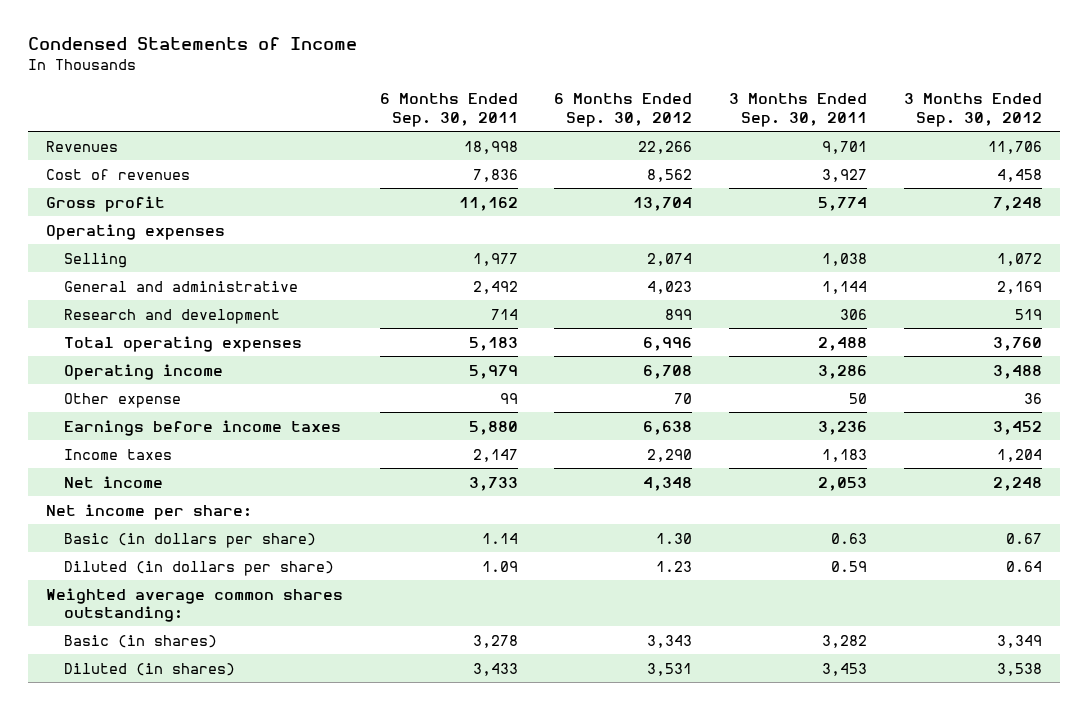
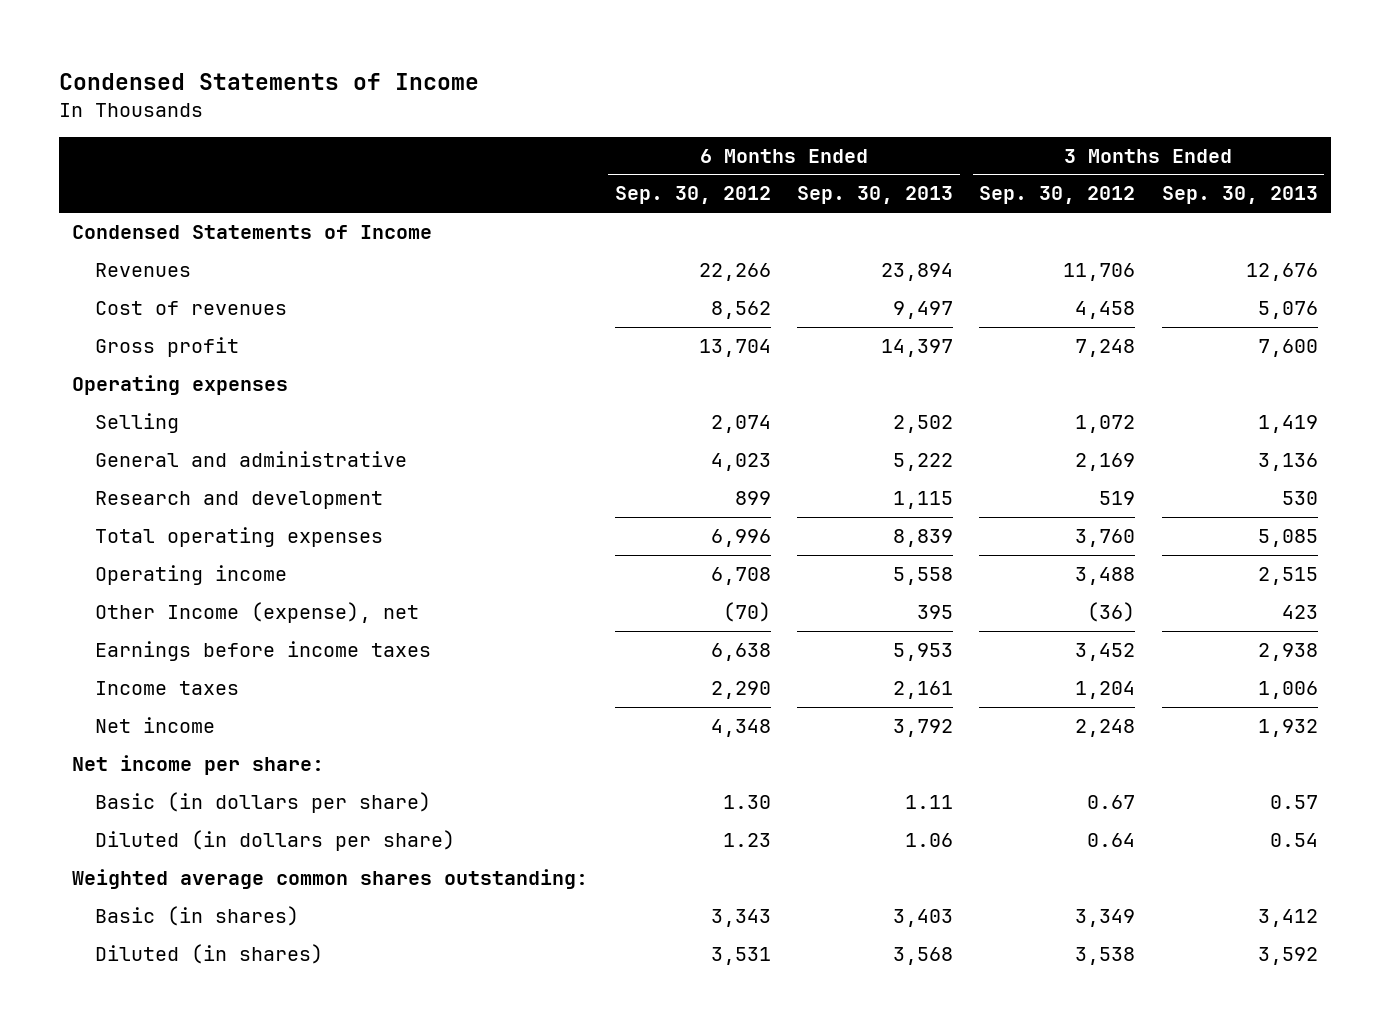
[379,93,518,127] 6 Months Ended Sep. 30, 2011 -> none
[729,93,868,127] 3 Months Ended Sep. 30, 2011 -> none
none -> [796,186,953,205] Sep. 30, 2013
none -> [1161,186,1318,205] Sep. 30, 2013
none -> [72,225,433,240] Condensed Statements of Income
[64,392,182,408] Other expense -> [95,602,420,624] Other Income (expense), net
[674,392,693,404] 70 -> [722,602,771,623] (70)
[1023,392,1042,404] 36 -> [1087,602,1136,623] (36)

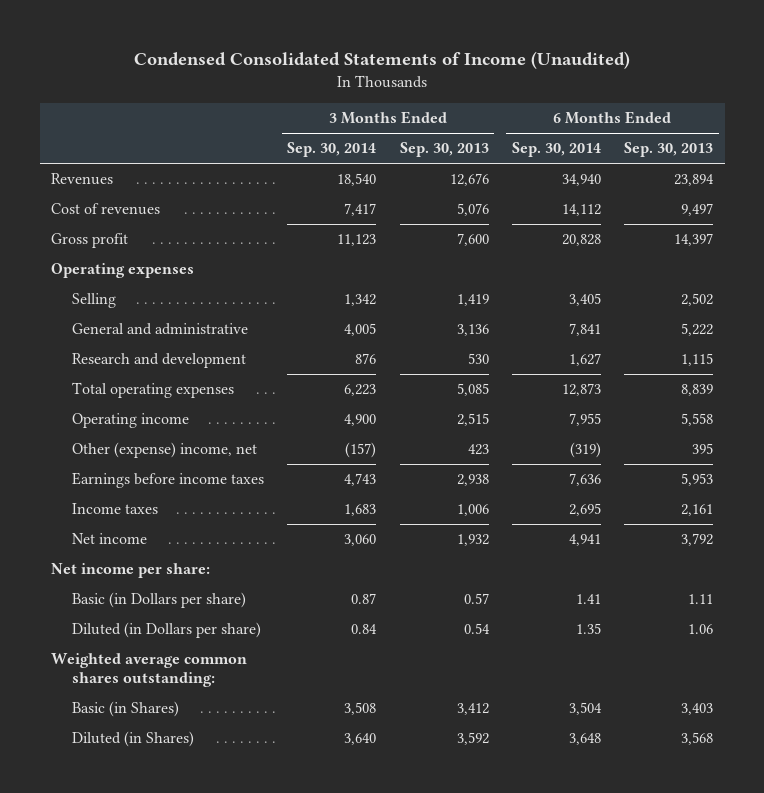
[59,72,480,90] Condensed Statements of Income -> [134,50,631,69] Condensed Consolidated Statements of Income (Unaudited)
[614,186,771,205] Sep. 30, 2012 -> none
[979,186,1136,205] Sep. 30, 2012 -> none
none -> [287,142,377,158] Sep. 30, 2014
none -> [511,142,601,158] Sep. 30, 2014
[72,225,433,240] Condensed Statements of Income -> none
[95,602,420,624] Other Income (expense), net -> [72,442,258,459] Other (expense) income, net
[95,792,432,814] Basic (in dollars per share) -> [72,592,247,609] Basic (in Dollars per share)
[95,830,456,852] Diluted (in dollars per share) -> [72,622,262,639] Diluted (in Dollars per share)
[95,906,300,927] Basic (in shares) -> [72,701,180,718] Basic (in Shares)
[95,944,324,965] Diluted (in shares) -> [72,731,195,748] Diluted (in Shares)

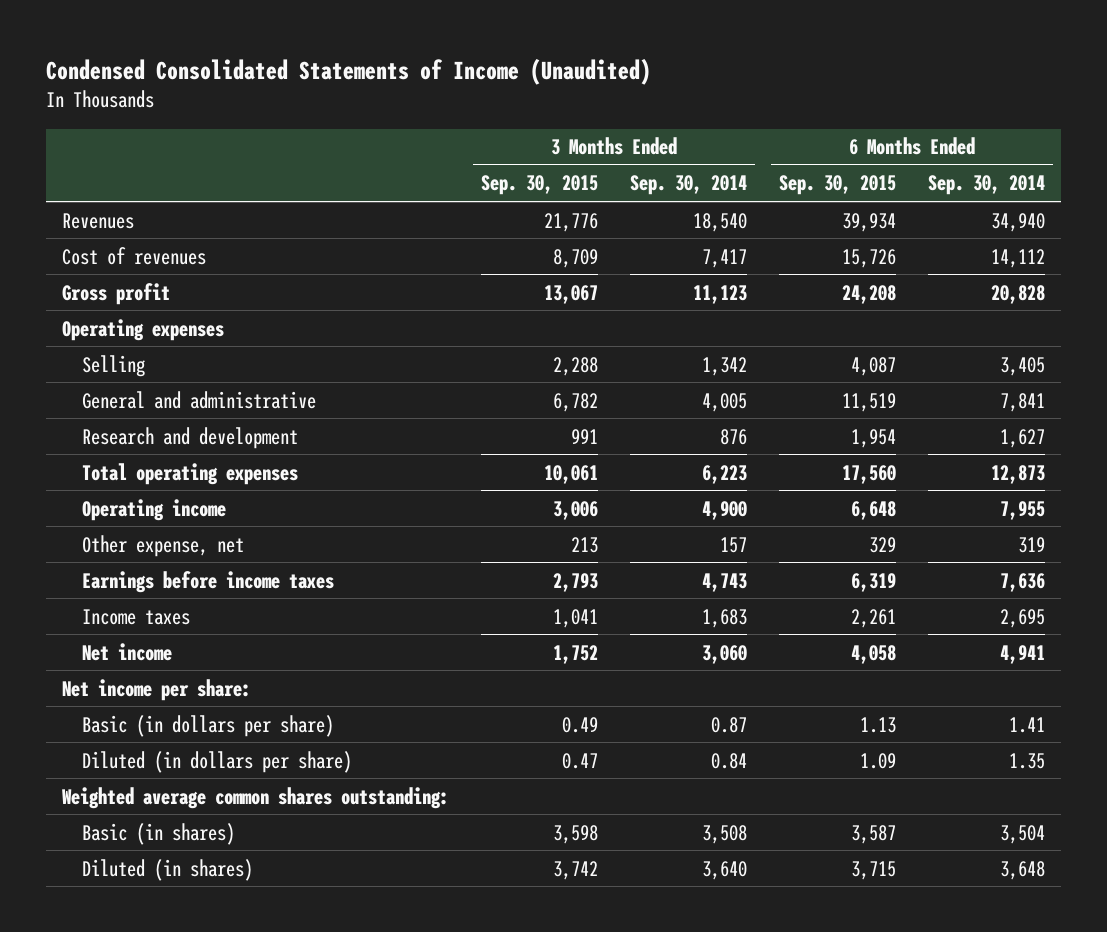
[399,142,489,158] Sep. 30, 2013 -> none
[624,142,714,158] Sep. 30, 2013 -> none
none -> [481,175,599,196] Sep. 30, 2015
none -> [779,175,897,196] Sep. 30, 2015
[72,442,258,459] Other (expense) income, net -> [82,534,245,557] Other expense, net
[345,442,377,459] (157) -> [720,536,748,553] 157
[569,442,601,459] (319) -> [1018,536,1046,553] 319
[72,592,247,609] Basic (in Dollars per share) -> [82,714,335,737] Basic (in dollars per share)
[72,622,262,639] Diluted (in Dollars per share) -> [82,750,353,773] Diluted (in dollars per share)
[72,701,180,718] Basic (in Shares) -> [82,822,236,845] Basic (in shares)
[72,731,195,748] Diluted (in Shares) -> [82,858,254,881] Diluted (in shares)

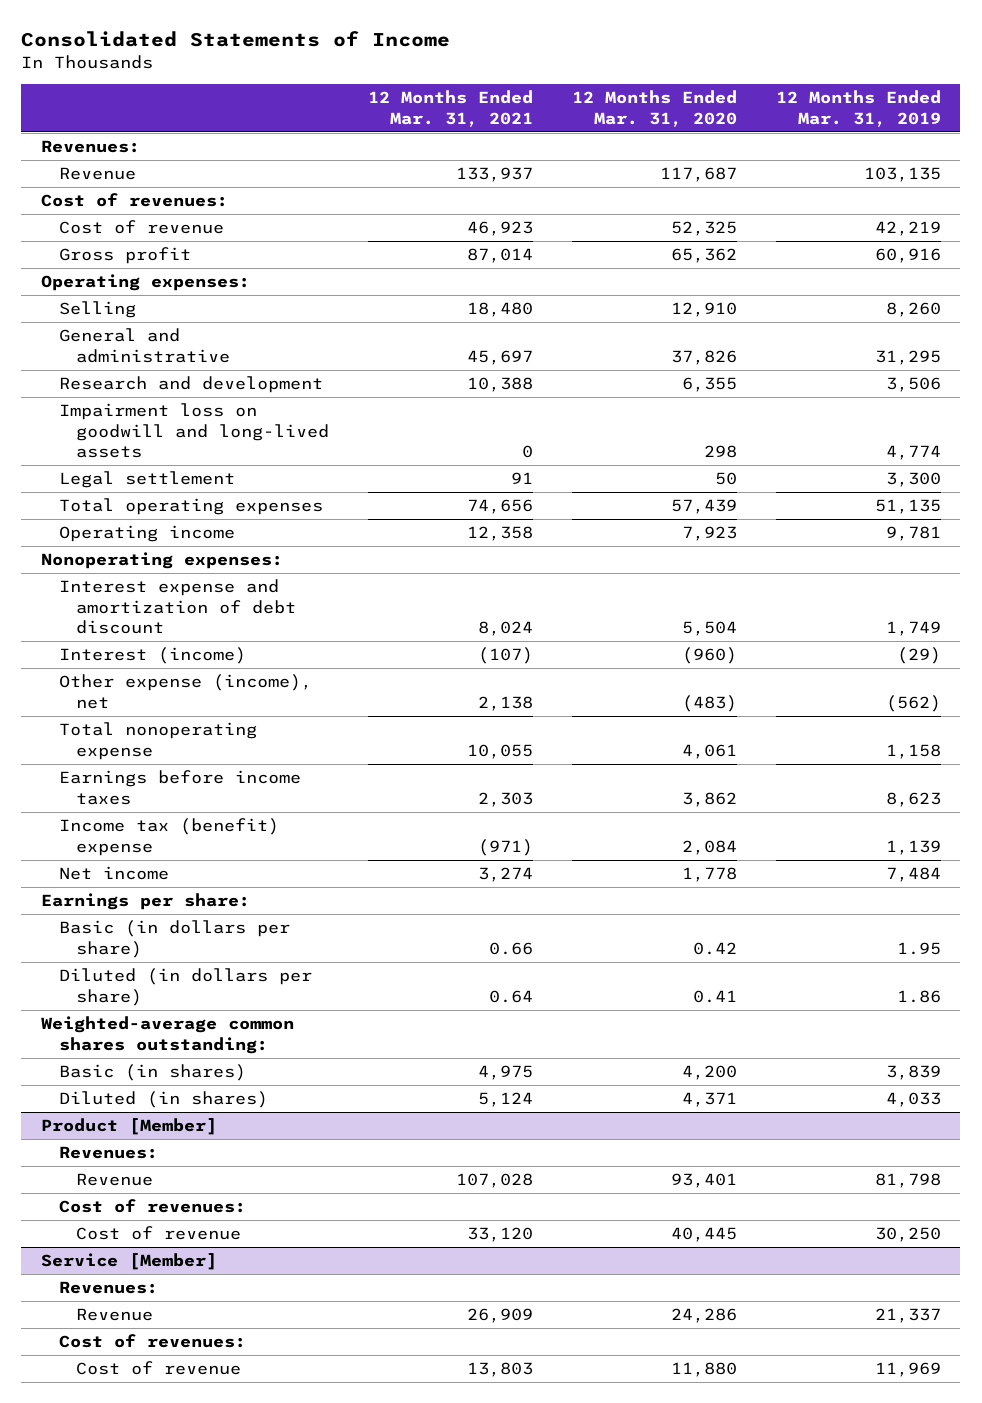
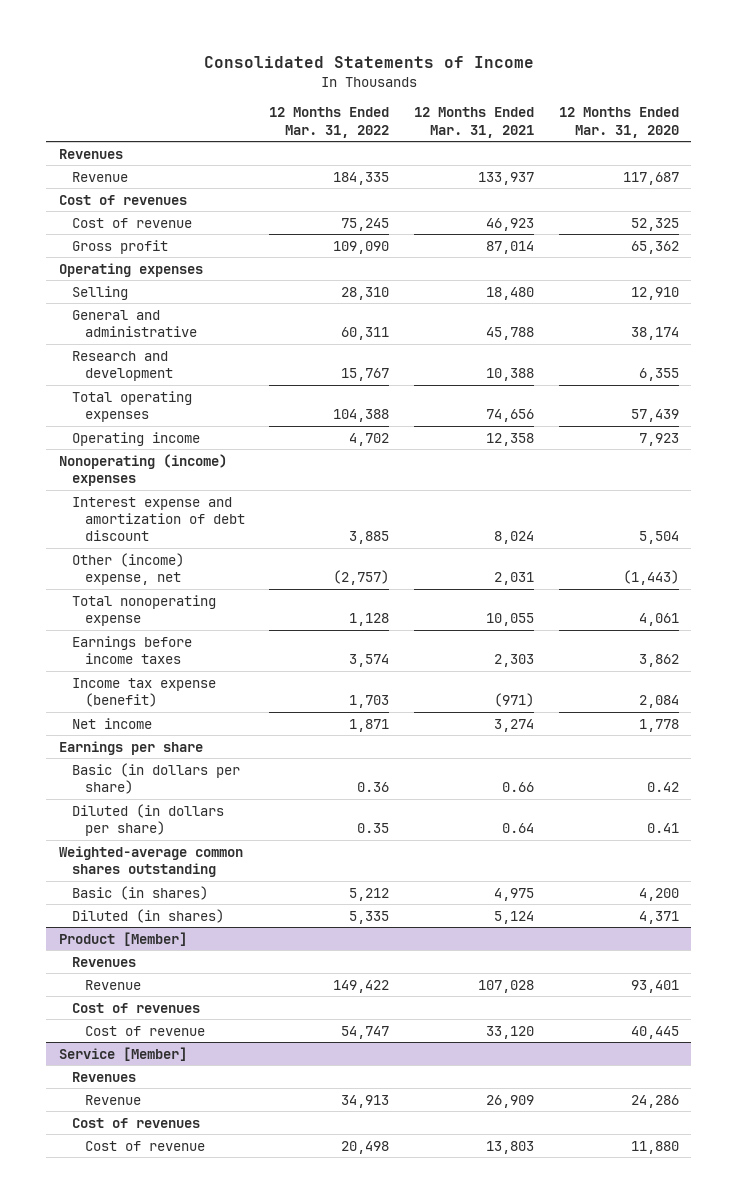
[776,90,942,127] 12 Months Ended Mar. 31, 2019 -> none
none -> [269,107,390,138] 12 Months Ended Mar. 31, 2022
[40,140,140,154] Revenues: -> [58,148,123,159] Revenues
[40,193,228,208] Cost of revenues: -> [58,194,187,205] Cost of revenues
[40,274,250,292] Operating expenses: -> [58,262,203,277] Operating expenses
[467,349,534,365] 45,697 -> [486,327,535,341] 45,788
[671,349,738,365] 37,826 -> [630,327,679,341] 38,174
[58,403,330,459] Impairment loss on goodwill and long-lived assets -> none
[58,471,235,489] Legal settlement -> none
[40,552,283,570] Nonoperating expenses: -> [58,453,227,487] Nonoperating (income) expenses
[58,647,246,665] Interest (income) -> none
[58,674,312,709] Other expense (income), net -> [71,552,184,586] Other (income) expense, net
[478,695,534,711] 2,138 -> [494,572,535,586] 2,031
[682,694,738,712] (483) -> [622,570,679,586] (1,443)
[58,818,279,856] Income tax (benefit) expense -> [71,677,216,708] Income tax expense (benefit)
[40,893,250,911] Earnings per share: -> [58,740,203,755] Earnings per share
[40,1016,294,1054] Weighted-average common shares outstanding: -> [58,845,243,878] Weighted-average common shares outstanding
[58,1146,158,1160] Revenues: -> [71,956,136,967] Revenues
[58,1199,246,1214] Cost of revenues: -> [71,1002,200,1013] Cost of revenues
[58,1281,158,1295] Revenues: -> [71,1071,136,1082] Revenues
[58,1334,246,1349] Cost of revenues: -> [71,1117,200,1128] Cost of revenues

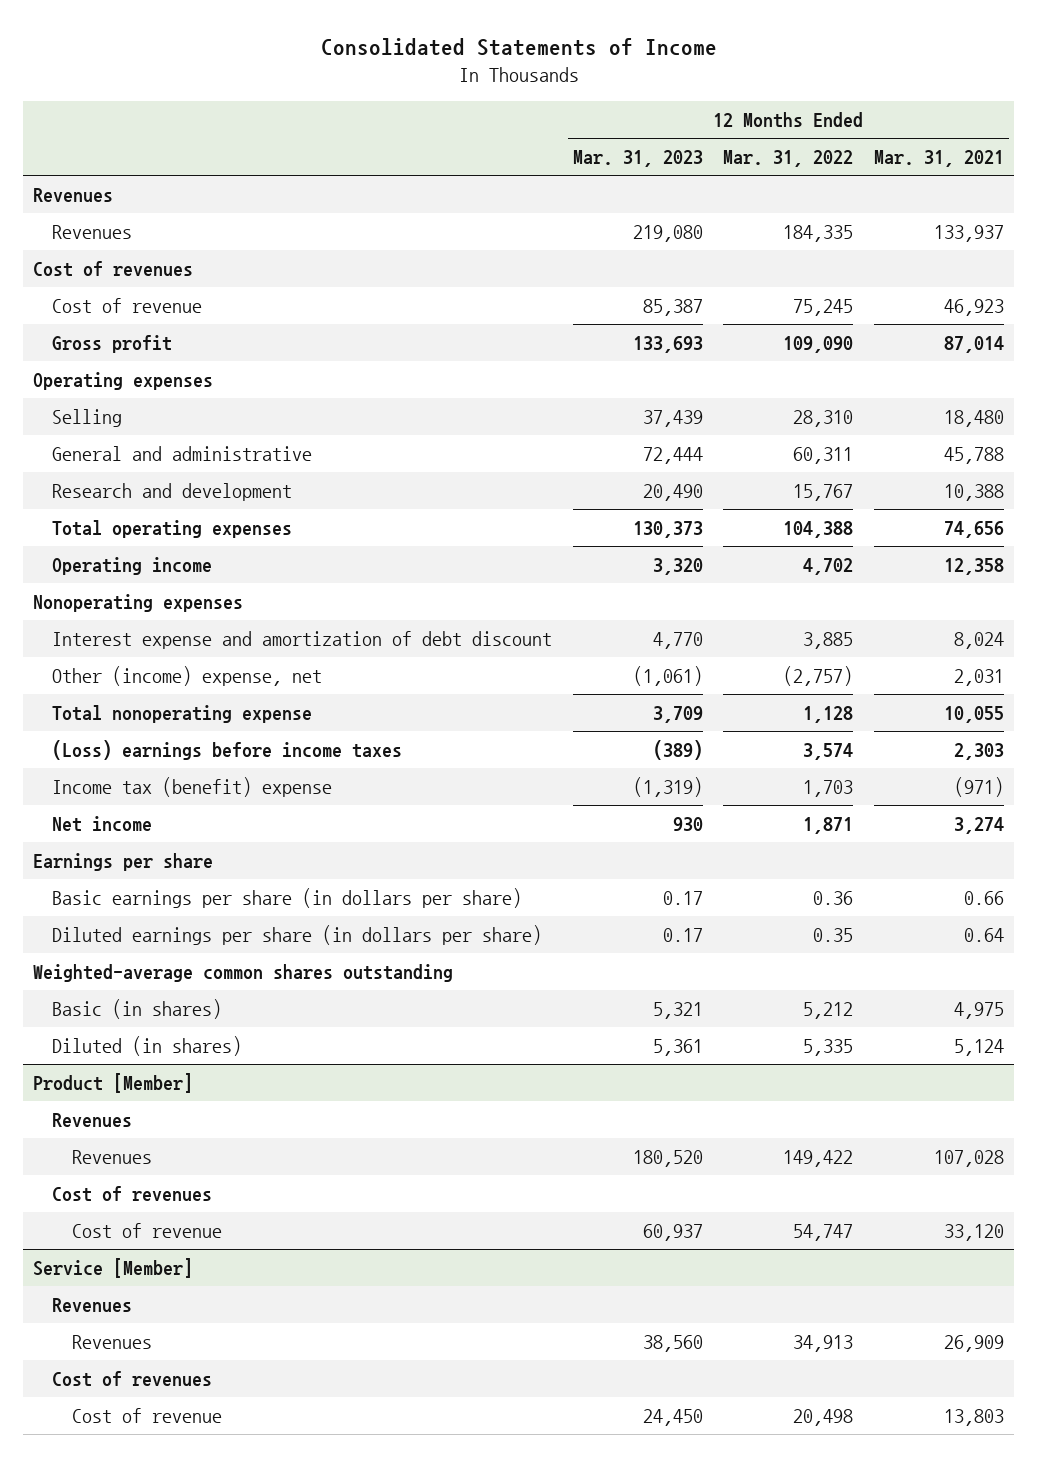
[558,107,679,138] 12 Months Ended Mar. 31, 2020 -> none
none -> [572,150,703,168] Mar. 31, 2023
[71,171,128,182] Revenue -> [52,225,133,240] Revenues
[58,453,227,487] Nonoperating (income) expenses -> [33,594,244,613] Nonoperating expenses
[71,635,192,665] Earnings before income taxes -> [52,740,403,761] (Loss) earnings before income taxes
[71,677,216,708] Income tax expense (benefit) -> [52,777,333,798] Income tax (benefit) expense
[71,762,240,795] Basic (in dollars per share) -> [52,888,523,909] Basic earnings per share (in dollars per share)
[71,803,224,837] Diluted (in dollars per share) -> [52,925,543,946] Diluted earnings per share (in dollars per share)
[84,979,141,990] Revenue -> [71,1150,152,1165] Revenues
[84,1094,141,1105] Revenue -> [71,1335,152,1350] Revenues

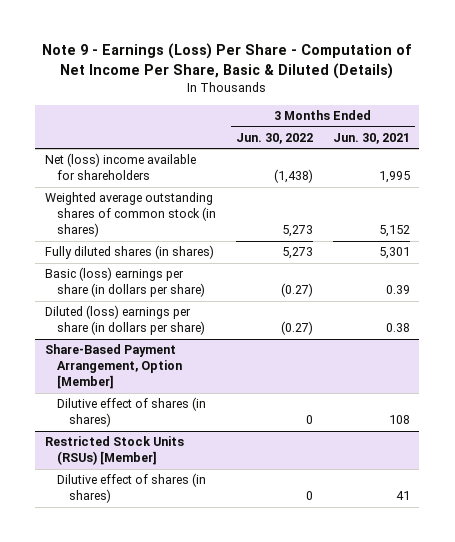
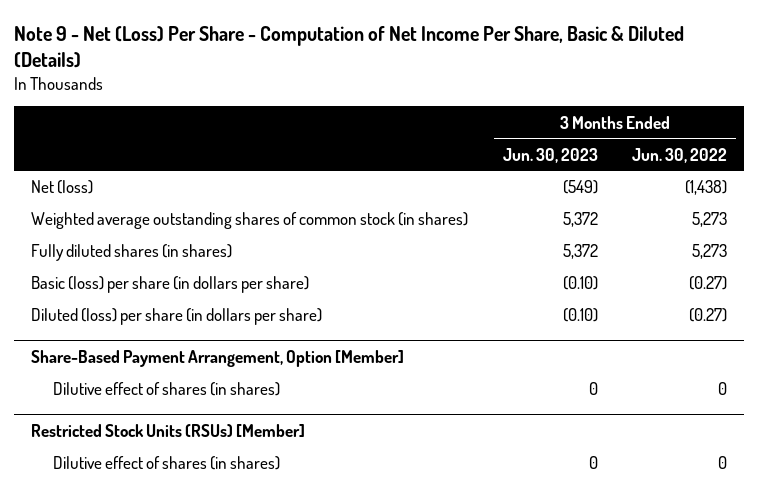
[42,43,413,79] Note 9 - Earnings (Loss) Per Share - Computation of Net Income Per Share, Basic & Diluted (Details) -> [14,25,685,68] Note 9 - Net (Loss) Per Share - Computation of Net Income Per Share, Basic & Diluted (Details)
[332,132,410,144] Jun. 30, 2021 -> none
none -> [502,147,598,163] Jun. 30, 2023
[45,153,197,181] Net (loss) income available for shareholders -> [31,180,94,195] Net (loss)
[45,267,206,298] Basic (loss) earnings per share (in dollars per share) -> [31,276,310,294] Basic (loss) per share (in dollars per share)
[45,305,206,336] Diluted (loss) earnings per share (in dollars per share) -> [31,308,323,326] Diluted (loss) per share (in dollars per share)

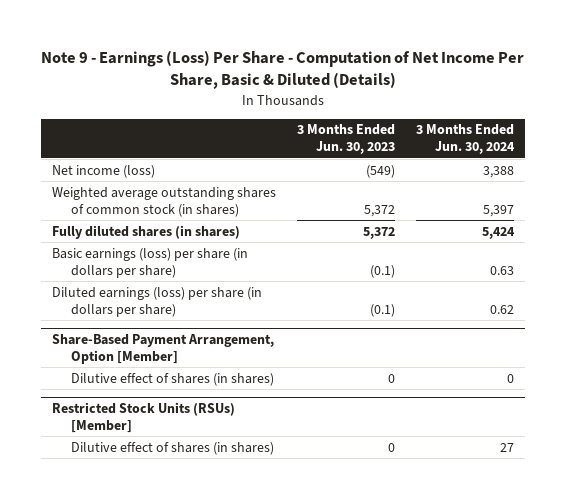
[14,25,685,68] Note 9 - Net (Loss) Per Share - Computation of Net Income Per Share, Basic & Diluted (Details) -> [41,50,525,90] Note 9 - Earnings (Loss) Per Share - Computation of Net Income Per Share, Basic & Diluted (Details)
[632,147,728,163] Jun. 30, 2022 -> none
none -> [416,124,516,155] 3 Months Ended Jun. 30, 2024
[31,180,94,195] Net (loss) -> [51,164,155,178] Net income (loss)
[31,276,310,294] Basic (loss) per share (in dollars per share) -> [51,247,248,278] Basic earnings (loss) per share (in dollars per share)
[562,276,598,291] (0.10) -> [370,264,396,278] (0.1)
[31,308,323,326] Diluted (loss) per share (in dollars per share) -> [51,286,262,317] Diluted earnings (loss) per share (in dollars per share)
[562,308,598,323] (0.10) -> [370,303,396,317] (0.1)

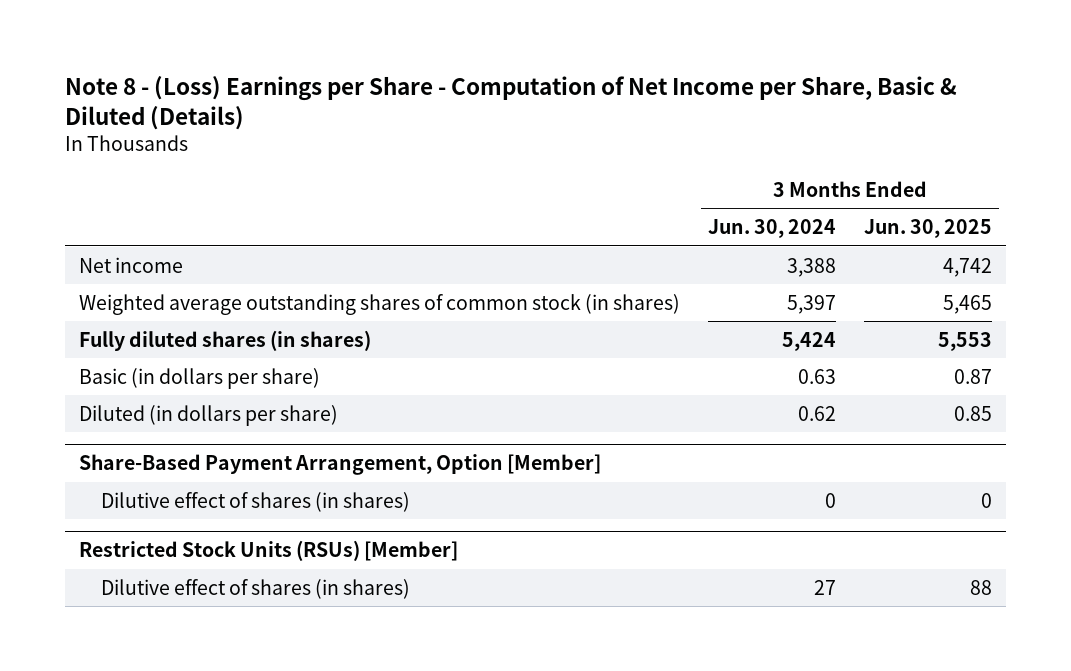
[41,50,525,90] Note 9 - Earnings (Loss) Per Share - Computation of Net Income Per Share, Basic & Diluted (Details) -> [64,75,957,131] Note 8 - (Loss) Earnings per Share - Computation of Net Income per Share, Basic & Diluted (Details)
[297,124,396,155] 3 Months Ended Jun. 30, 2023 -> none
none -> [864,219,993,239] Jun. 30, 2025
[51,164,155,178] Net income (loss) -> [78,256,183,273] Net income
[51,247,248,278] Basic earnings (loss) per share (in dollars per share) -> [78,367,320,389] Basic (in dollars per share)
[51,286,262,317] Diluted earnings (loss) per share (in dollars per share) -> [78,404,338,426] Diluted (in dollars per share)

